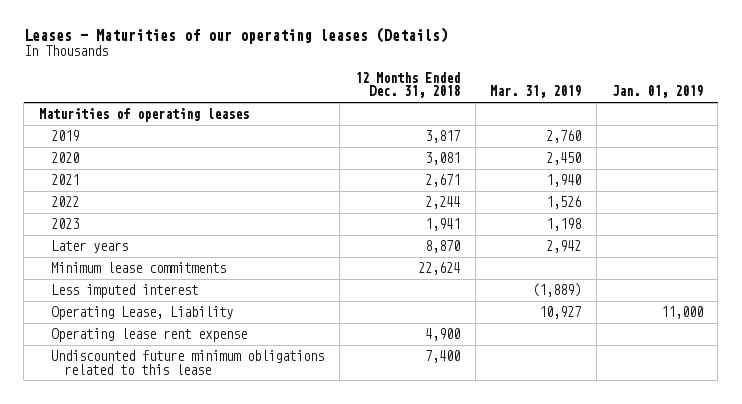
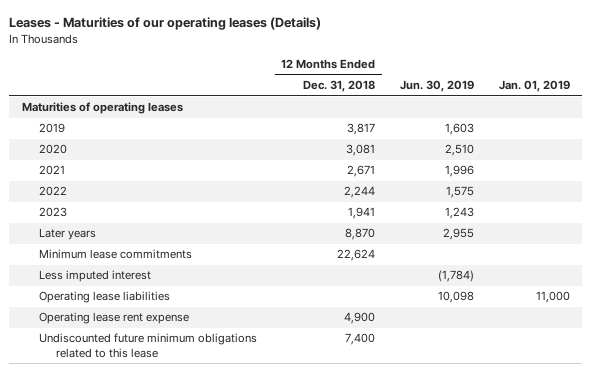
[490,85,582,99] Mar. 31, 2019 -> none
none -> [400,80,475,93] Jun. 30, 2019
[51,306,234,321] Operating Lease, Liability -> [38,291,170,304] Operating lease liabilities

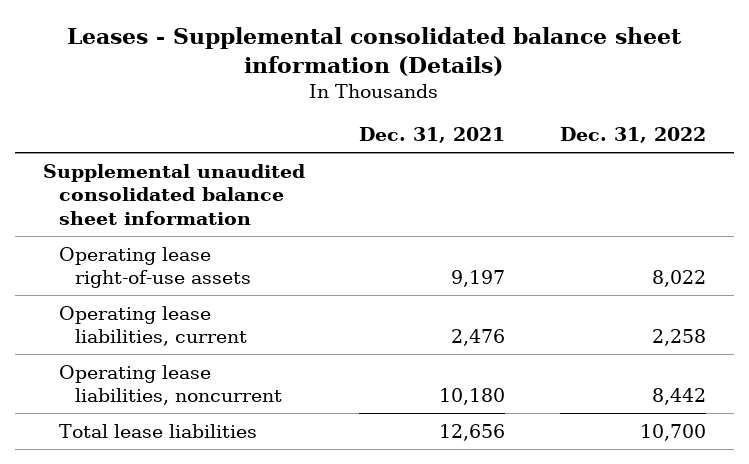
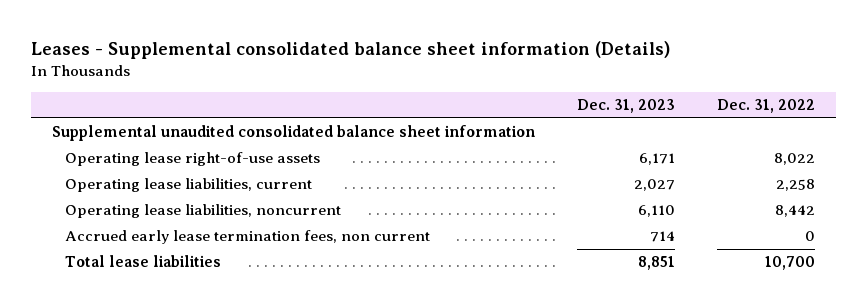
[359,127,506,144] Dec. 31, 2021 -> none
none -> [577,99,676,114] Dec. 31, 2023
none -> [64,230,430,245] Accrued early lease termination fees, non current

